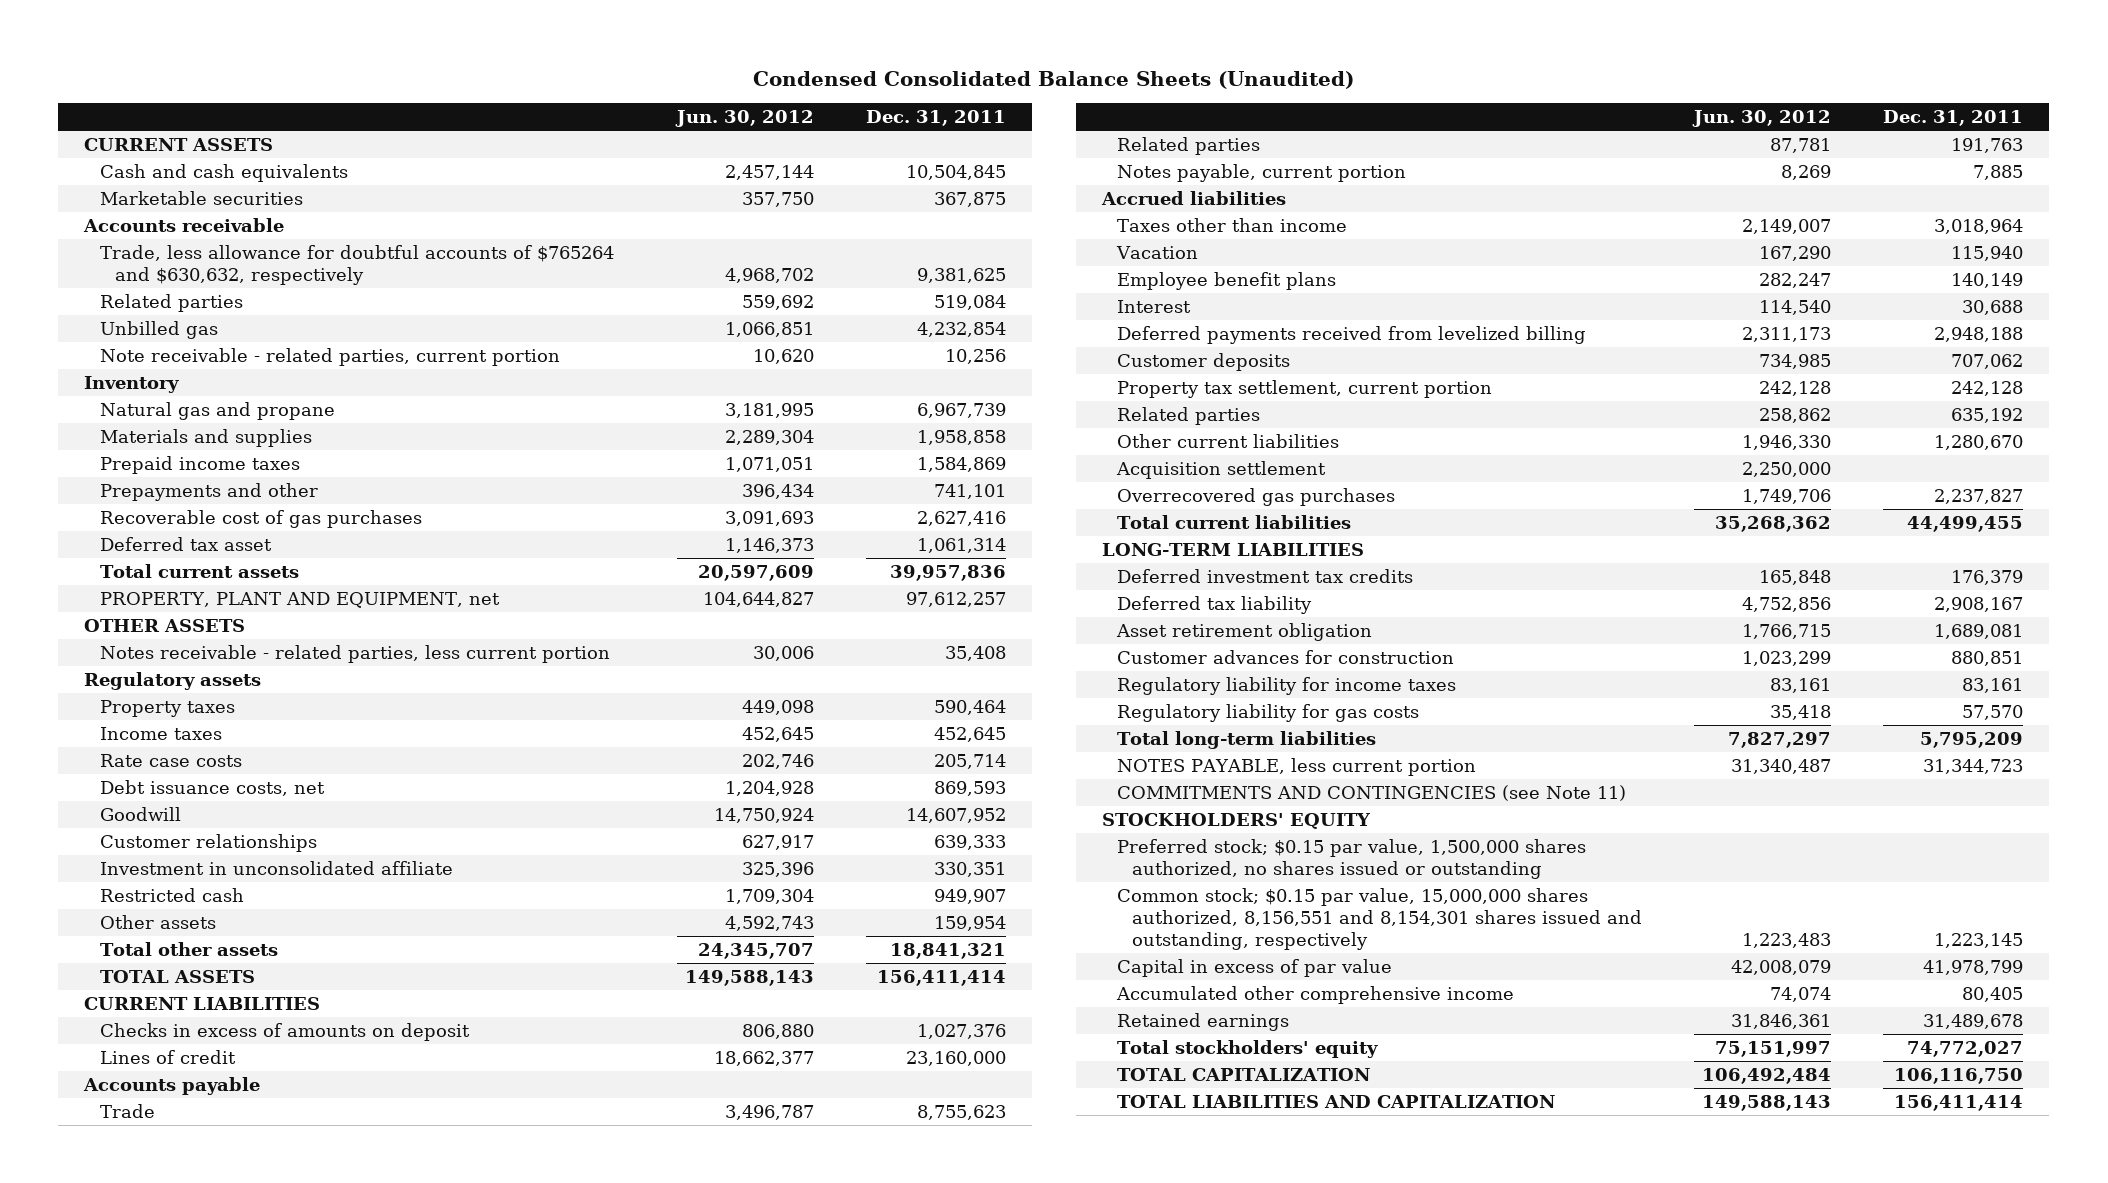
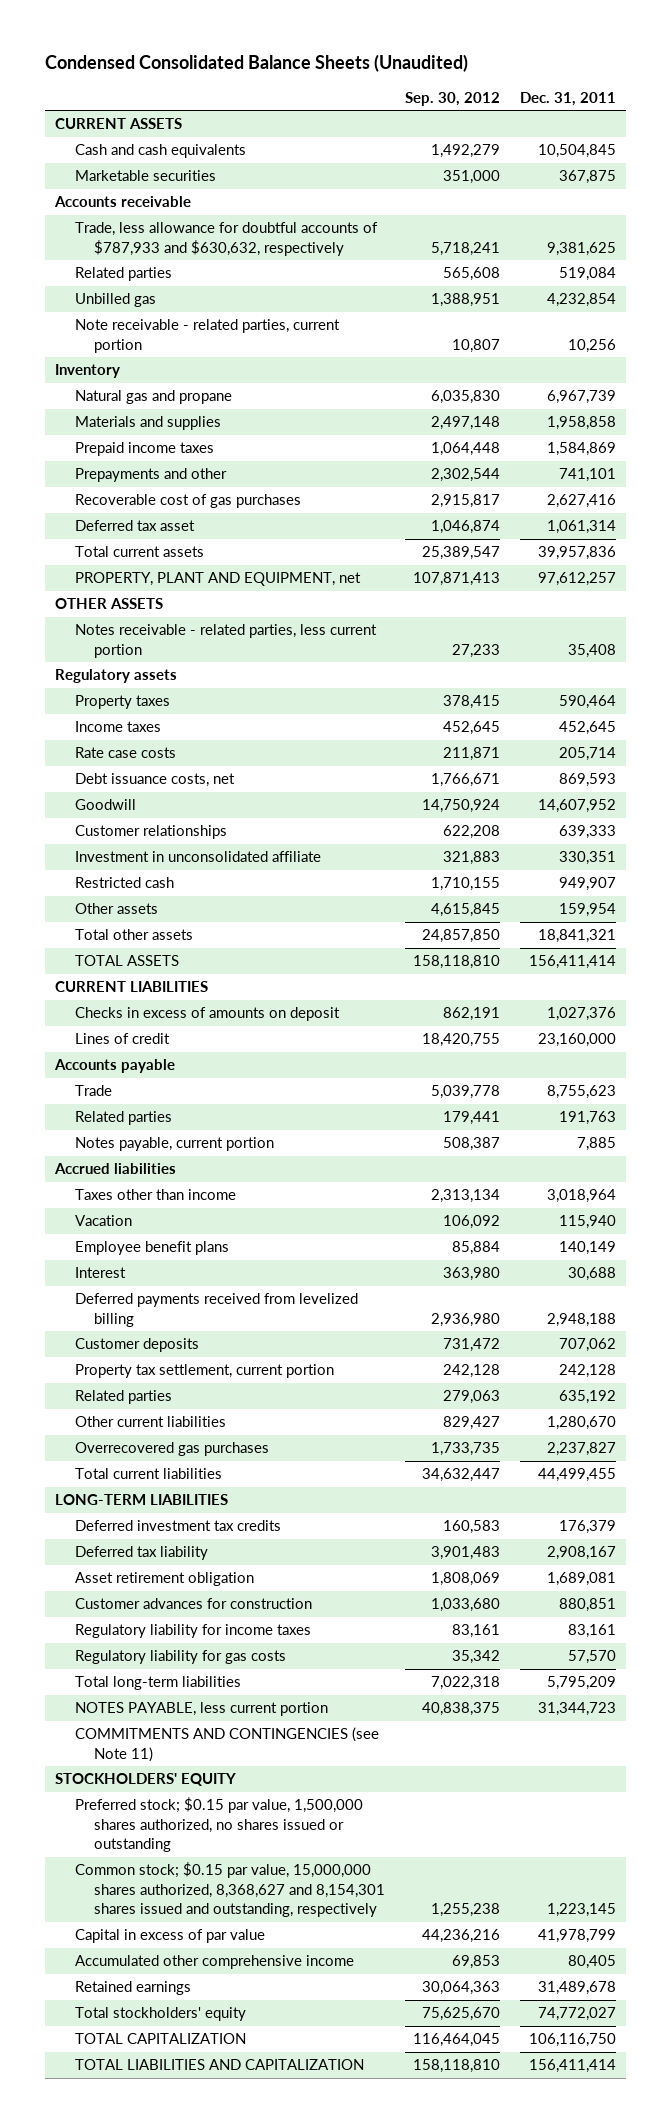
[674,110,814,128] Jun. 30, 2012 -> none
none -> [404,91,500,106] Sep. 30, 2012
[99,244,614,286] Trade, less allowance for doubtful accounts of $765264 and $630,632, respectively -> [74,222,378,256] Trade, less allowance for doubtful accounts of $787,933 and $630,632, respectively
[1115,460,1326,479] Acquisition settlement -> none
[1116,887,1643,951] Common stock; $0.15 par value, 15,000,000 shares authorized, 8,156,551 and 8,154,301 shares issued and outstanding, respectively -> [74,1862,385,1918] Common stock; $0.15 par value, 15,000,000 shares authorized, 8,368,627 and 8,154,301 shares issued and outstanding, respectively

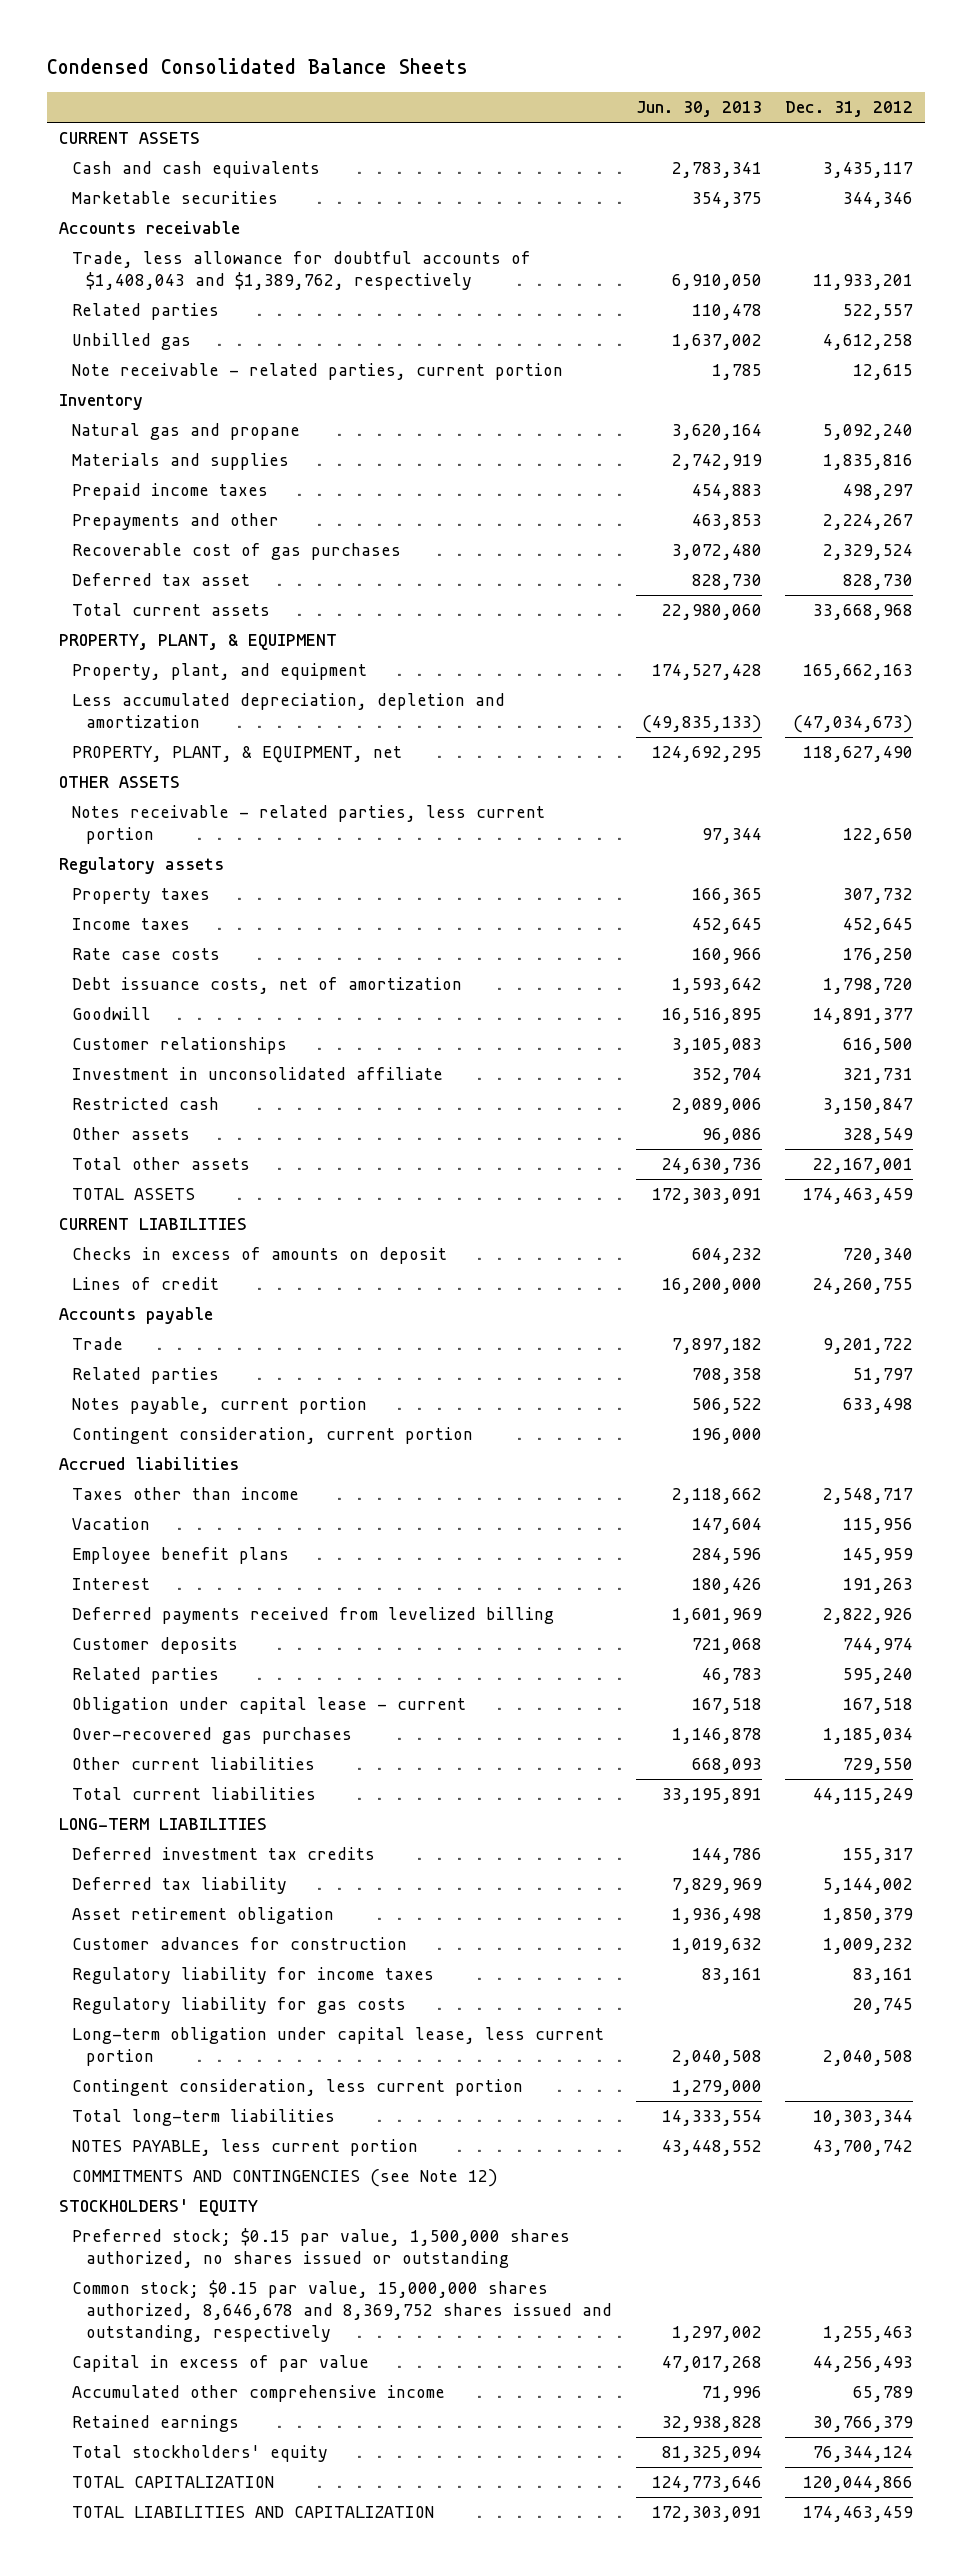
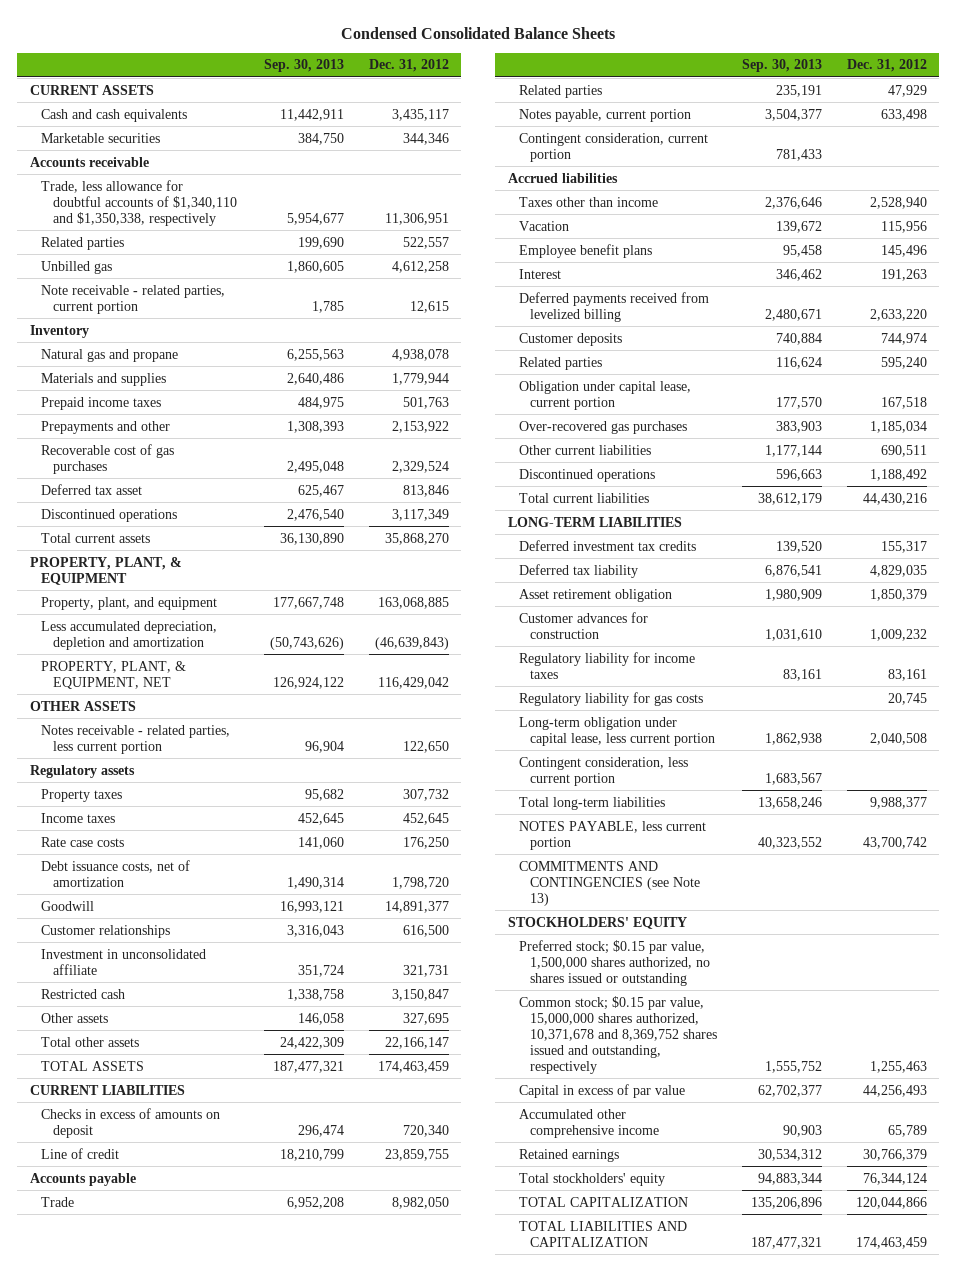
[635,101,762,118] Jun. 30, 2013 -> none
none -> [264,59,345,73] Sep. 30, 2013
[72,251,532,290] Trade, less allowance for doubtful accounts of $1,408,043 and $1,389,762, respectively -> [41,179,237,226] Trade, less allowance for doubtful accounts of $1,340,110 and $1,350,338, respectively
[813,273,914,290] 11,933,201 -> [384,212,449,225] 11,306,951
[823,424,914,441] 5,092,240 -> [391,348,449,361] 4,938,078
[823,454,914,471] 1,835,816 -> [391,372,449,385] 1,779,944
[843,484,914,501] 498,297 -> [402,396,449,409] 501,763
[823,514,914,531] 2,224,267 -> [391,420,449,433] 2,153,922
[843,574,914,591] 828,730 -> [402,484,449,497] 813,846
none -> [41,508,178,522] Discontinued operations
[813,604,914,621] 33,668,968 -> [384,532,449,545] 35,868,270
[803,664,914,681] 165,662,163 -> [377,596,449,609] 163,068,885
[793,714,914,733] (47,034,673) -> [374,636,449,650] (46,639,843)
[72,746,403,764] PROPERTY, PLANT, & EQUIPMENT, net -> [41,660,187,689] PROPERTY, PLANT, & EQUIPMENT, NET
[803,746,914,763] 118,627,490 -> [377,676,449,689] 116,429,042
[843,1128,914,1145] 328,549 -> [402,1012,449,1025] 327,695
[813,1158,914,1175] 22,167,001 -> [384,1036,449,1049] 22,166,147
[72,1277,220,1291] Lines of credit -> [41,1147,120,1159] Line of credit
[813,1278,914,1295] 24,260,755 -> [384,1148,449,1161] 23,859,755
[823,1338,914,1355] 9,201,722 -> [391,1196,449,1209] 8,982,050
[853,1368,914,1385] 51,797 -> [887,84,927,97] 47,929
[823,1488,914,1505] 2,548,717 -> [869,196,927,209] 2,528,940
[843,1548,914,1565] 145,959 -> [880,244,927,257] 145,496
[823,1608,914,1625] 2,822,926 -> [869,308,927,321] 2,633,220
[72,1697,467,1715] Obligation under capital lease - current -> [519,380,692,410] Obligation under capital lease, current portion
[843,1758,914,1775] 729,550 -> [880,444,927,457] 690,511
none -> [519,468,656,482] Discontinued operations
[813,1788,914,1805] 44,115,249 -> [862,492,927,505] 44,430,216
[823,1878,914,1895] 5,144,002 -> [869,564,927,577] 4,829,035
[813,2110,914,2127] 10,303,344 -> [869,796,927,809] 9,988,377
[72,2169,499,2188] COMMITMENTS AND CONTINGENCIES (see Note 12) -> [519,860,701,906] COMMITMENTS AND CONTINGENCIES (see Note 13)
[72,2280,612,2342] Common stock; $0.15 par value, 15,000,000 shares authorized, 8,646,678 and 8,369,752 shares issued and outstanding, respectively -> [519,995,718,1074] Common stock; $0.15 par value, 15,000,000 shares authorized, 10,371,678 and 8,369,752 shares issued and outstanding, respectively

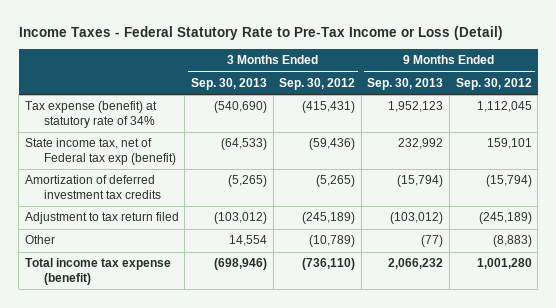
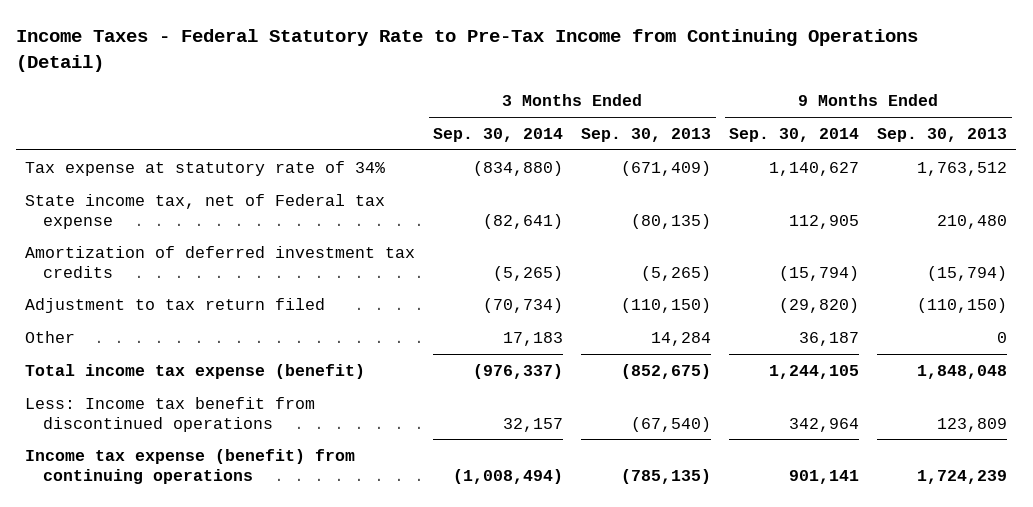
[18,26,503,41] Income Taxes - Federal Statutory Rate to Pre-Tax Income or Loss (Detail) -> [16,29,919,73] Income Taxes - Federal Statutory Rate to Pre-Tax Income from Continuing Operations (Detail)
[279,77,356,90] Sep. 30, 2012 -> none
[455,77,532,90] Sep. 30, 2012 -> none
none -> [433,128,564,143] Sep. 30, 2014
none -> [729,128,860,143] Sep. 30, 2014
[24,101,157,128] Tax expense (benefit) at statutory rate of 34% -> [25,160,386,176] Tax expense at statutory rate of 34%
[213,101,267,114] (540,690) -> [621,160,712,176] (671,409)
[388,101,444,113] 1,952,123 -> [917,161,1008,176] 1,763,512
[24,138,176,165] State income tax, net of Federal tax exp (benefit) -> [25,193,386,229] State income tax, net of Federal tax expense
[220,138,267,151] (64,533) -> [631,213,712,229] (80,135)
[398,138,444,150] 232,992 -> [937,214,1008,229] 210,480
[213,212,267,225] (103,012) -> [621,297,712,313] (110,150)
[390,212,444,225] (103,012) -> [917,297,1008,313] (110,150)
[228,235,267,247] 14,554 -> [651,331,712,346] 14,284
[421,235,444,248] (77) -> [997,331,1008,343] 0
[213,258,267,271] (698,946) -> [621,363,712,379] (852,675)
[388,258,444,270] 2,066,232 -> [917,364,1008,379] 1,848,048
none -> [25,396,316,432] Less: Income tax benefit from discontinued operations
none -> [25,448,356,484] Income tax expense (benefit) from continuing operations

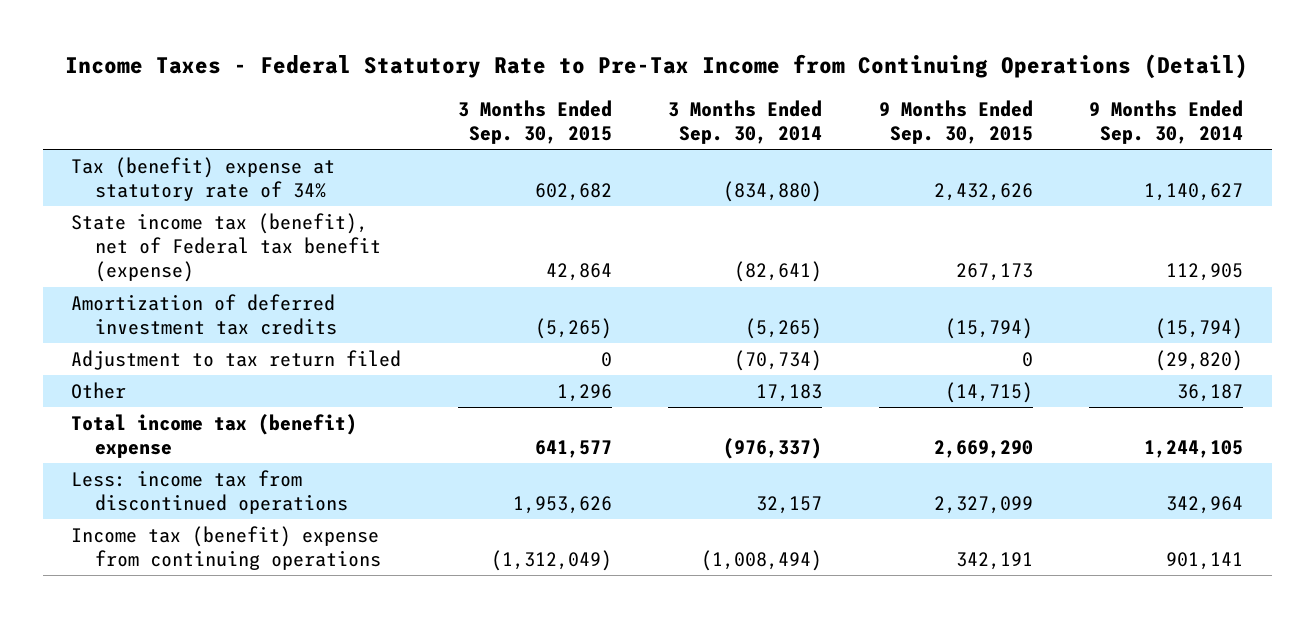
[581,128,712,143] Sep. 30, 2013 -> none
[877,128,1008,143] Sep. 30, 2013 -> none
none -> [457,99,612,144] 3 Months Ended Sep. 30, 2015
none -> [878,99,1033,144] 9 Months Ended Sep. 30, 2015
[25,160,386,176] Tax expense at statutory rate of 34% -> [71,157,336,202] Tax (benefit) expense at statutory rate of 34%
[25,193,386,229] State income tax, net of Federal tax expense -> [71,213,382,283] State income tax (benefit), net of Federal tax benefit (expense)
[25,363,366,379] Total income tax expense (benefit) -> [71,414,358,459] Total income tax (benefit) expense
[25,396,316,432] Less: Income tax benefit from discontinued operations -> [71,470,349,515] Less: income tax from discontinued operations
[25,448,356,484] Income tax expense (benefit) from continuing operations -> [71,526,382,571] Income tax (benefit) expense from continuing operations

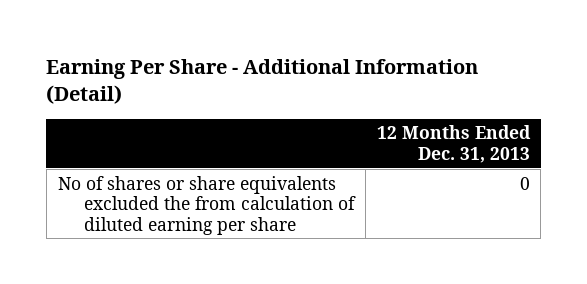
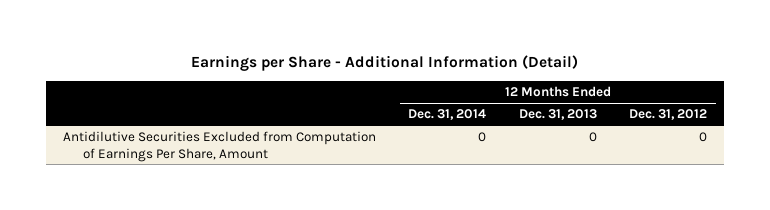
[46,58,479,104] Earning Per Share - Additional Information (Detail) -> [190,55,578,72] Earnings per Share - Additional Information (Detail)
none -> [408,109,487,121] Dec. 31, 2014
none -> [629,109,708,121] Dec. 31, 2012
[57,175,357,235] No of shares or share equivalents excluded the from calculation of diluted earning per share -> [62,131,376,162] Antidilutive Securities Excluded from Computation of Earnings Per Share, Amount

